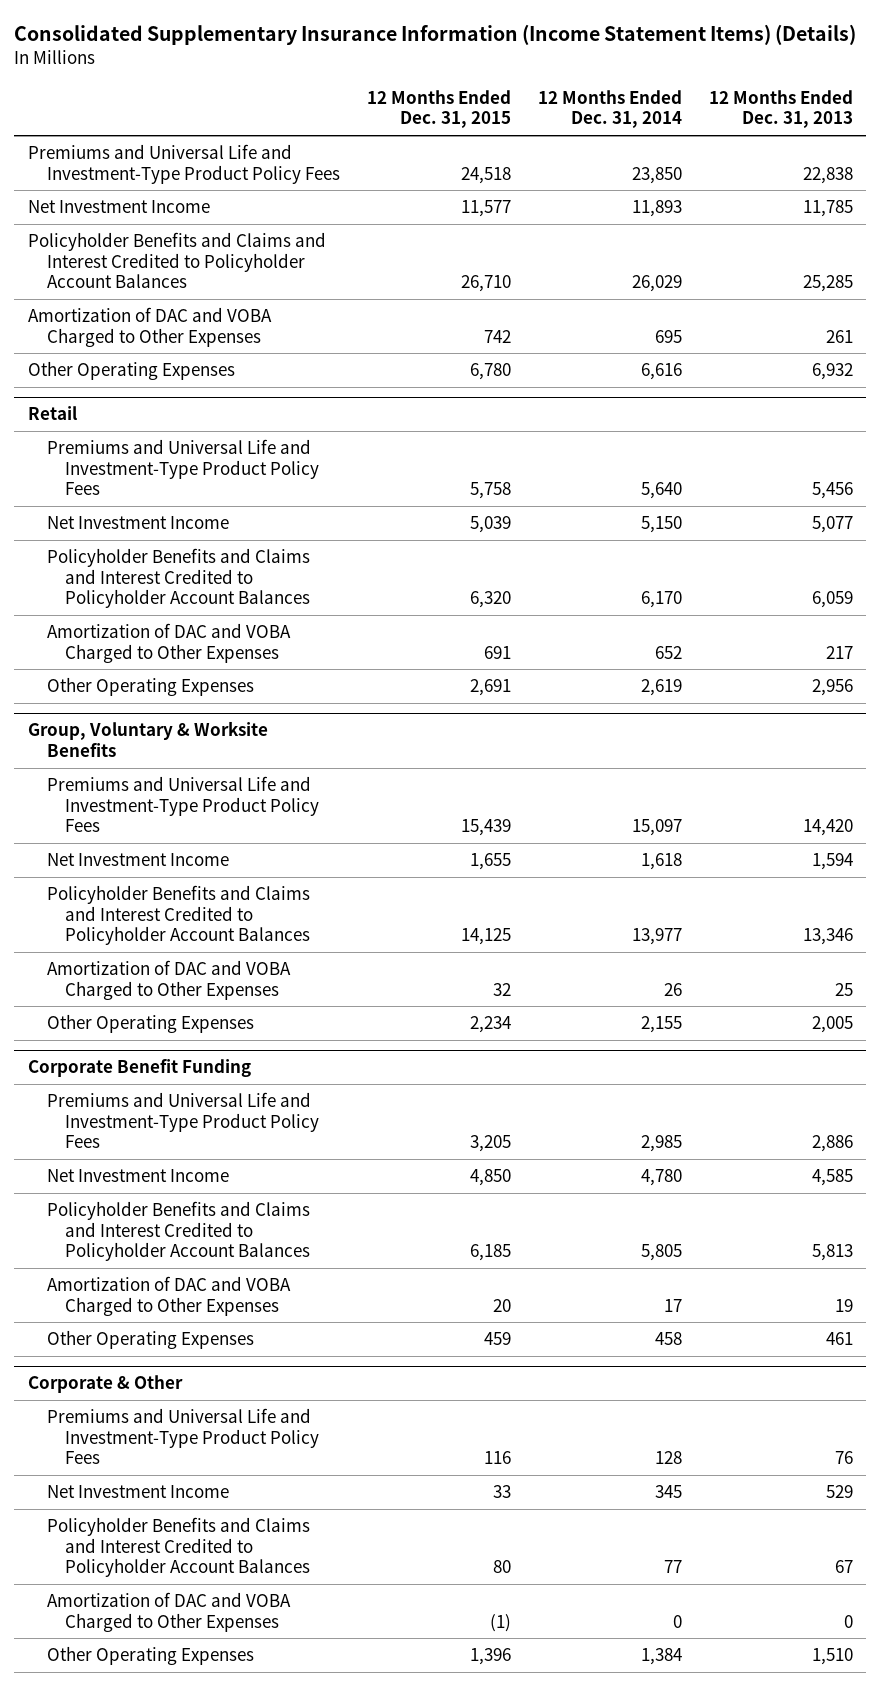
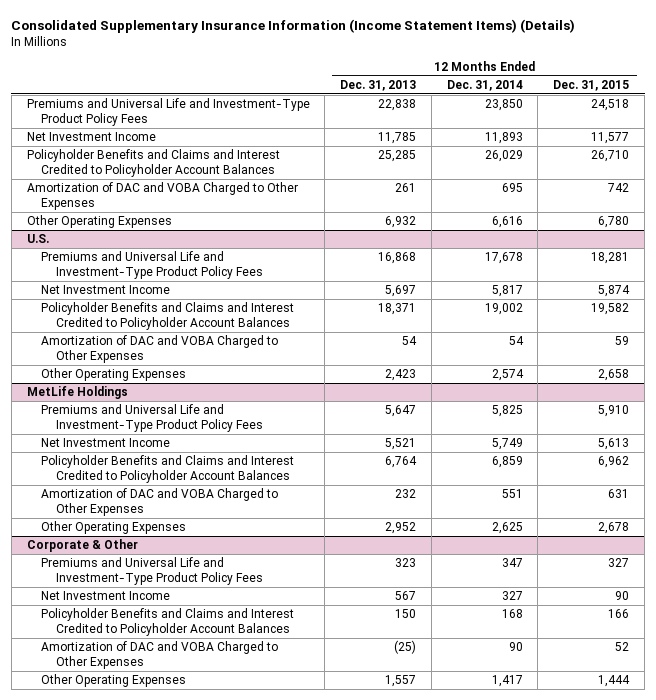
[27,406,77,421] Retail -> none
[27,721,268,758] Group, Voluntary & Worksite Benefits -> none
[27,1059,251,1078] Corporate Benefit Funding -> none
[46,1092,320,1149] Premiums and Universal Life and Investment-Type Product Policy Fees -> none
[46,1169,229,1183] Net Investment Income -> none
[46,1201,311,1262] Policyholder Benefits and Claims and Interest Credited to Policyholder Account Balances -> none
[46,1276,291,1316] Amortization of DAC and VOBA Charged to Other Expenses -> none
[46,1330,254,1350] Other Operating Expenses -> none
none -> [26,234,49,244] U.S.
[469,482,511,500] 5,758 -> [591,252,630,265] 18,281
[640,482,682,500] 5,640 -> [484,252,523,265] 17,678
[811,482,853,500] 5,456 -> [378,252,417,265] 16,868
[469,516,511,534] 5,039 -> [598,285,631,298] 5,874
[640,516,682,534] 5,150 -> [491,285,523,298] 5,817
[811,516,853,534] 5,077 -> [385,285,417,298] 5,697
[469,591,511,609] 6,320 -> [591,303,630,316] 19,582
[640,591,682,609] 6,170 -> [484,303,523,316] 19,002
[811,591,853,609] 6,059 -> [378,303,417,316] 18,371
[483,645,511,659] 691 -> [615,336,630,346] 59
[654,645,682,659] 652 -> [508,336,524,346] 54
[825,645,853,659] 217 -> [402,336,418,346] 54
[469,679,511,697] 2,691 -> [598,369,630,382] 2,658
[640,679,682,697] 2,619 -> [491,369,524,382] 2,574
[811,679,853,697] 2,956 -> [385,369,417,382] 2,423
none -> [26,386,128,400] MetLife Holdings
[460,819,511,837] 15,439 -> [598,405,630,418] 5,910
[631,819,682,837] 15,097 -> [491,405,523,418] 5,825
[802,819,853,837] 14,420 -> [385,405,417,418] 5,647
[469,853,511,871] 1,655 -> [598,438,630,451] 5,613
[640,853,682,871] 1,618 -> [491,438,523,451] 5,749
[811,853,853,871] 1,594 -> [385,438,417,451] 5,521
[460,928,511,946] 14,125 -> [598,456,630,469] 6,962
[631,928,682,946] 13,977 -> [491,456,523,469] 6,859
[802,928,853,946] 13,346 -> [385,456,418,469] 6,764
[492,982,511,996] 32 -> [608,489,630,499] 631
[663,982,682,996] 26 -> [501,489,523,499] 551
[834,982,853,996] 25 -> [395,489,417,499] 232
[469,1016,511,1034] 2,234 -> [598,522,630,535] 2,678
[640,1016,682,1034] 2,155 -> [491,522,523,535] 2,625
[811,1016,853,1034] 2,005 -> [385,522,417,535] 2,952
[483,1451,511,1465] 116 -> [608,558,630,568] 327
[654,1451,682,1465] 128 -> [501,558,523,568] 347
[834,1451,853,1465] 76 -> [395,558,417,568] 323
[492,1485,511,1499] 33 -> [615,591,630,601] 90
[654,1485,682,1499] 345 -> [501,591,523,601] 327
[825,1485,853,1499] 529 -> [395,591,417,601] 567
[492,1560,511,1574] 80 -> [608,609,630,619] 166
[663,1560,682,1574] 77 -> [501,609,523,619] 168
[834,1560,853,1574] 67 -> [395,609,417,619] 150
[489,1613,511,1632] (1) -> [615,642,630,652] 52
[672,1614,682,1628] 0 -> [508,642,523,652] 90
[843,1614,853,1628] 0 -> [394,640,417,655] (25)
[469,1648,511,1666] 1,396 -> [598,675,631,688] 1,444
[640,1648,682,1666] 1,384 -> [491,675,523,688] 1,417
[811,1648,853,1666] 1,510 -> [385,675,417,688] 1,557

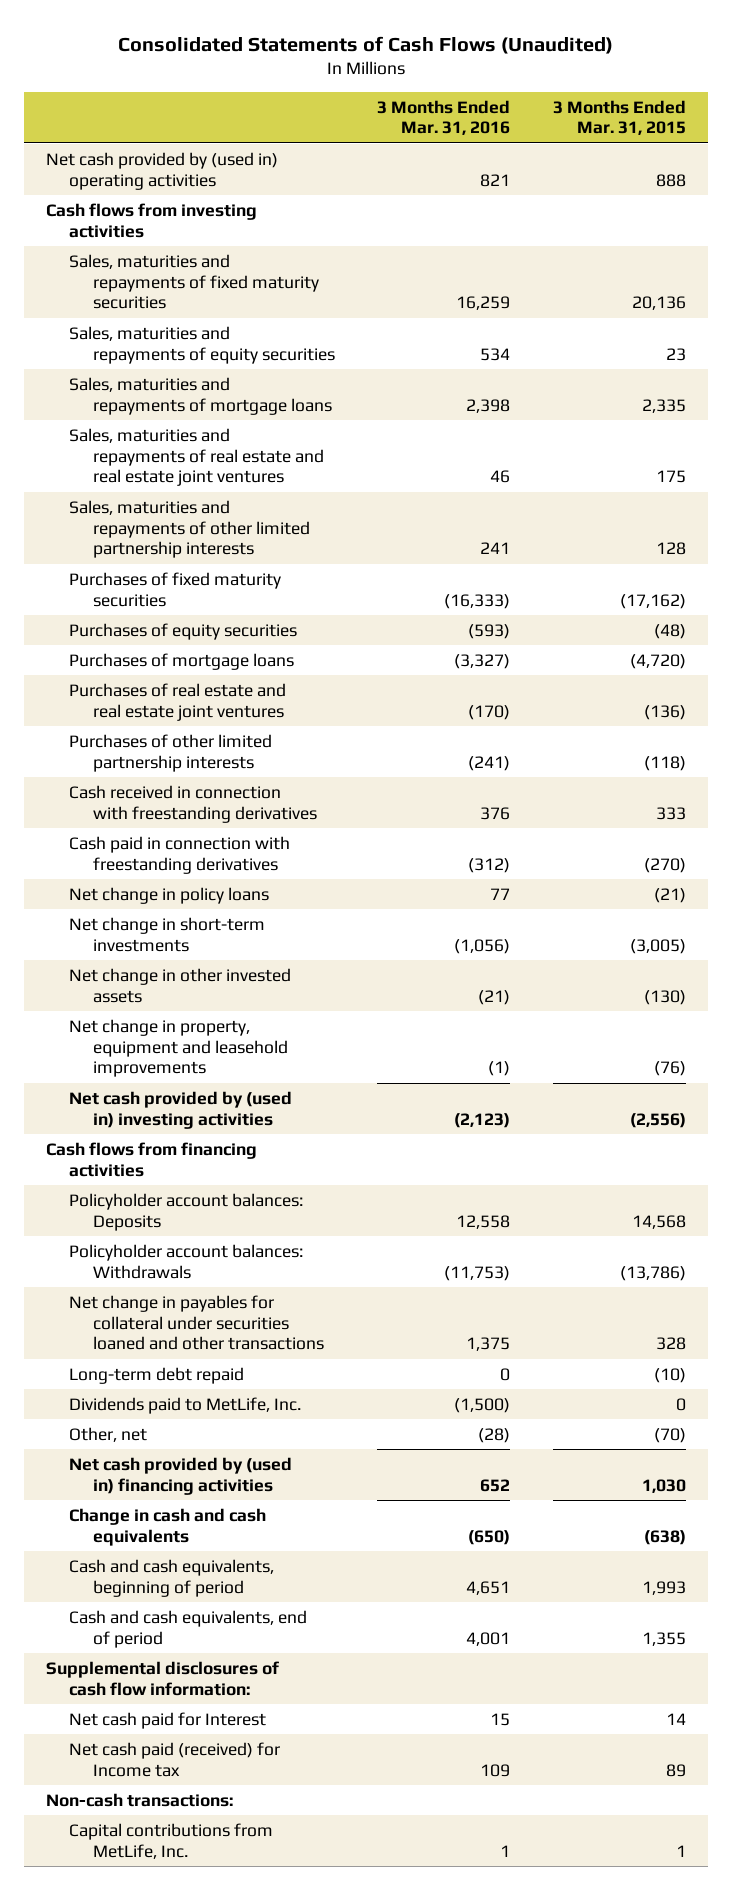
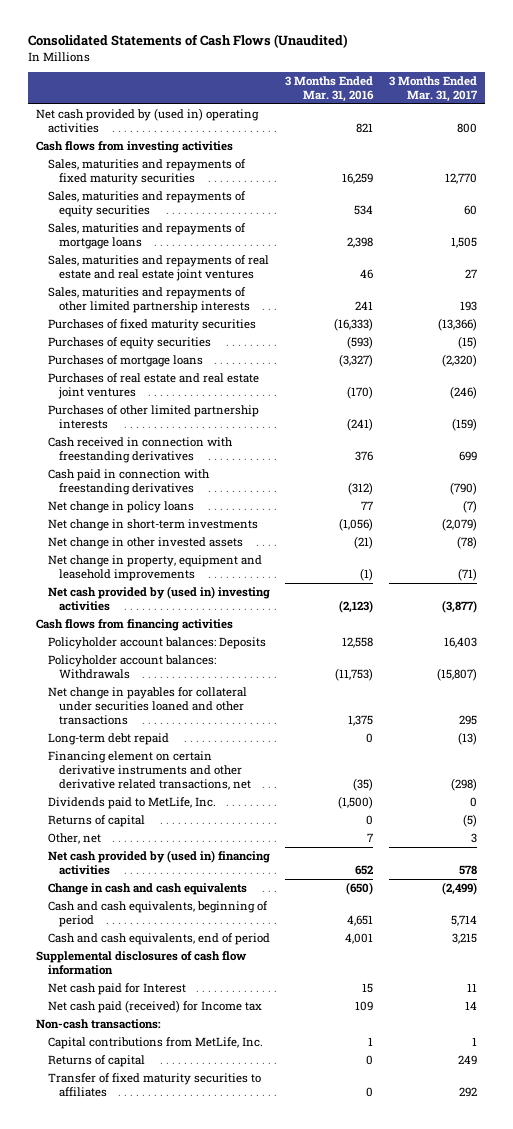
[553,99,687,136] 3 Months Ended Mar. 31, 2015 -> none
none -> [388,75,478,102] 3 Months Ended Mar. 31, 2017
none -> [47,750,252,791] Financing element on certain derivative instruments and other derivative related transactions, net
none -> [47,814,145,827] Returns of capital
[478,1427,511,1443] (28) -> [367,832,374,842] 7
[45,1660,279,1696] Supplemental disclosures of cash flow information: -> [35,950,247,976] Supplemental disclosures of cash flow information
none -> [47,1054,145,1067] Returns of capital
none -> [47,1072,261,1098] Transfer of fixed maturity securities to affiliates

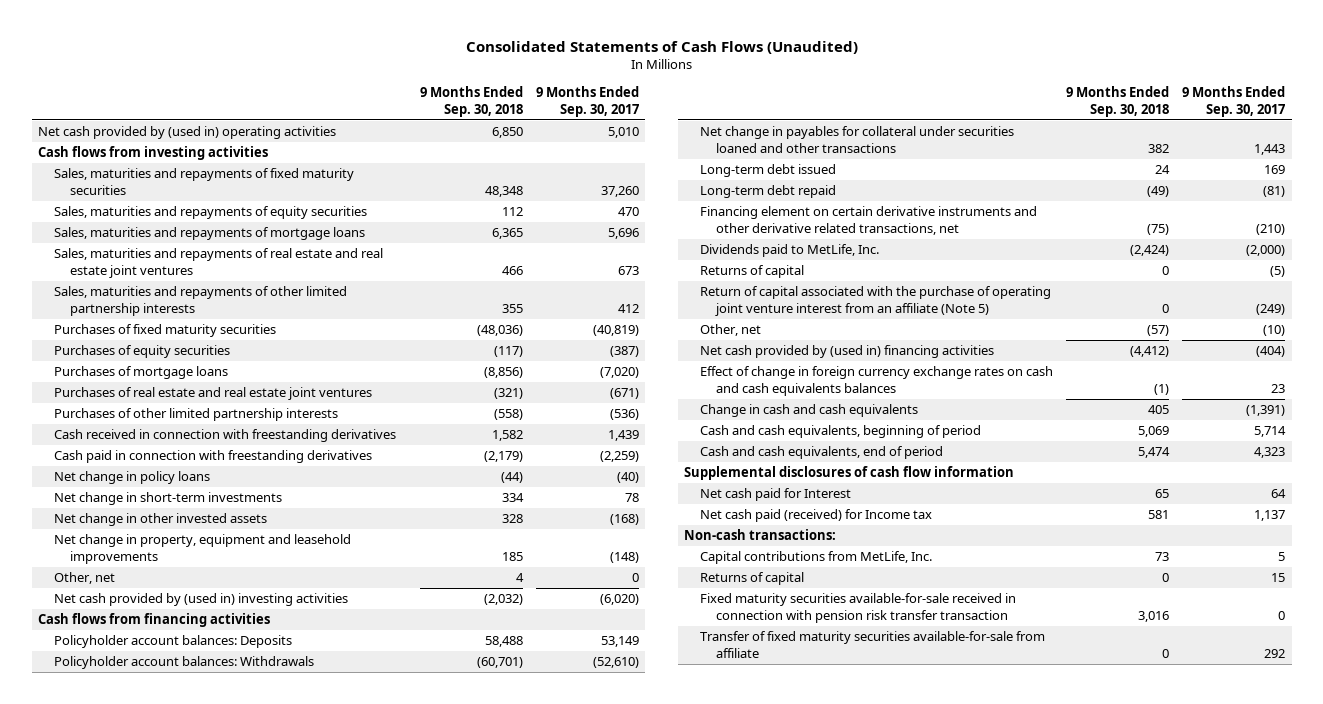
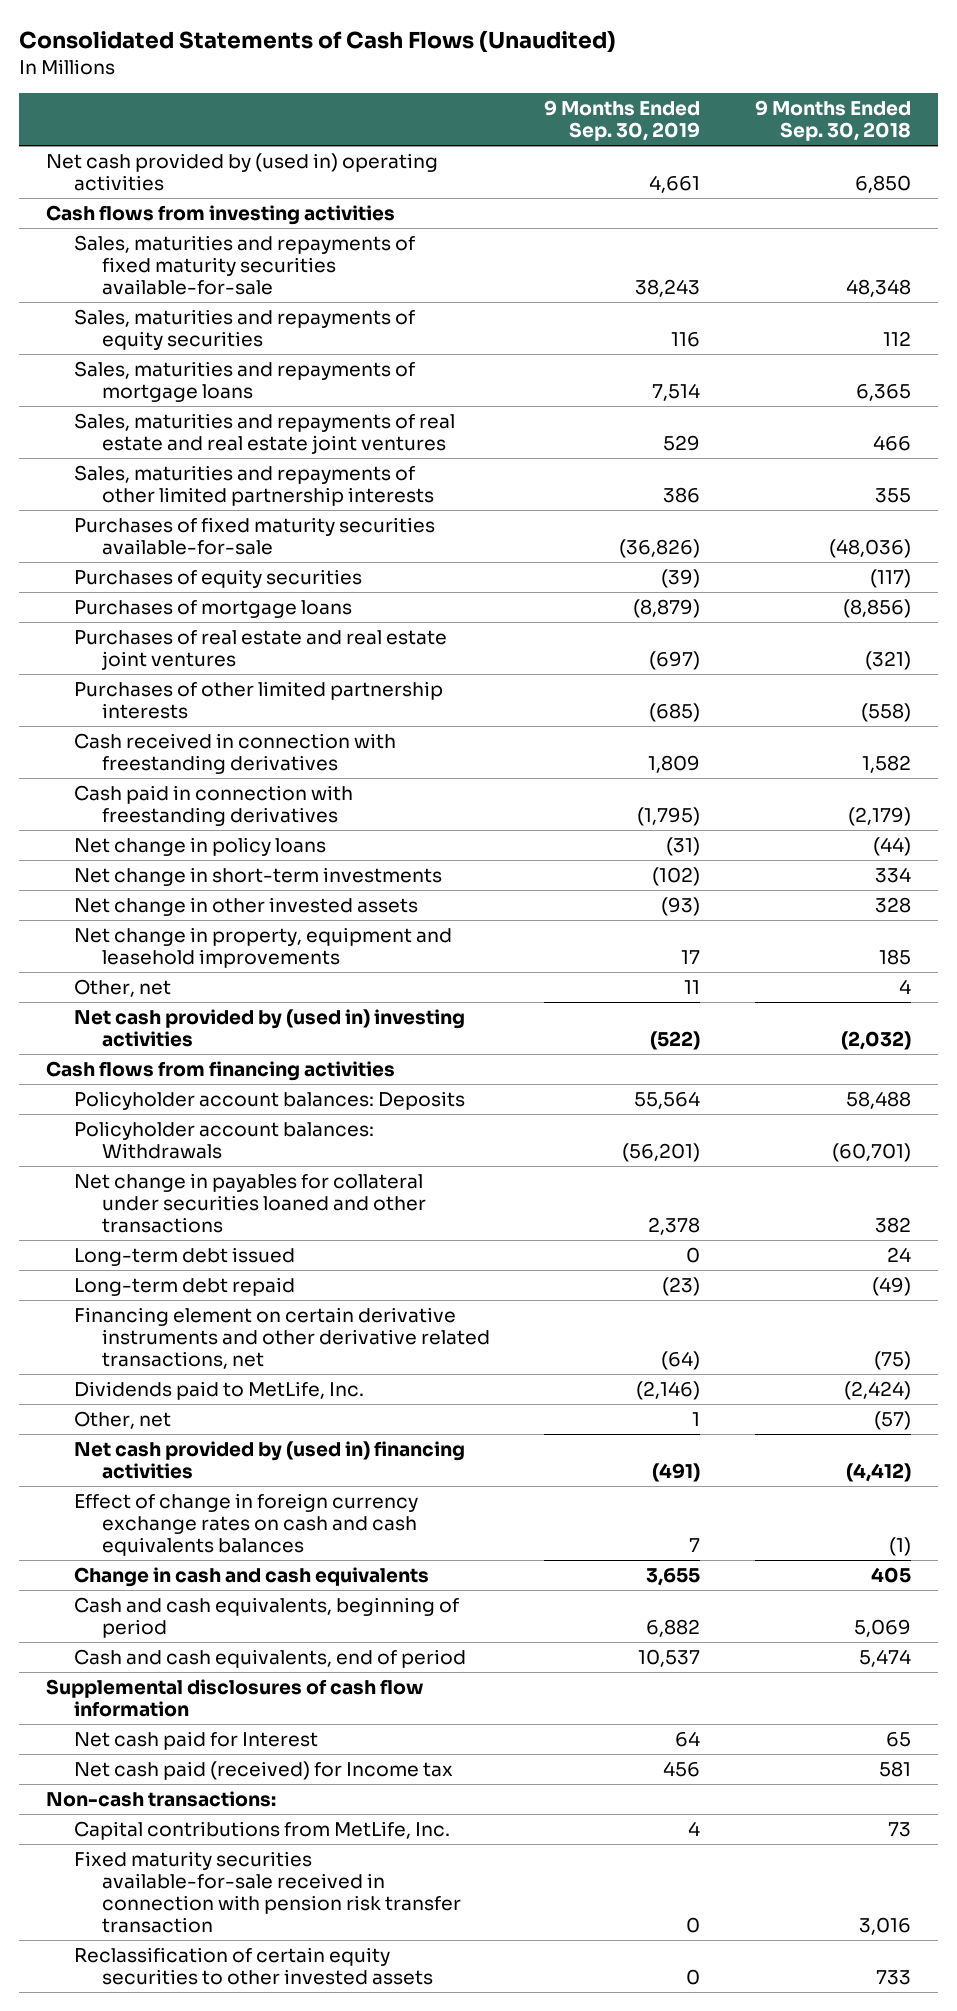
[535,86,639,117] 9 Months Ended Sep. 30, 2017 -> none
none -> [544,100,701,142] 9 Months Ended Sep. 30, 2019
[53,168,354,195] Sales, maturities and repayments of fixed maturity securities -> [73,235,415,296] Sales, maturities and repayments of fixed maturity securities available-for-sale
[53,324,276,338] Purchases of fixed maturity securities -> [73,517,435,556] Purchases of fixed maturity securities available-for-sale
[700,265,805,279] Returns of capital -> none
[700,286,1052,316] Return of capital associated with the purchase of operating joint venture interest from an affiliate (Note 5) -> none
[700,572,805,586] Returns of capital -> none
[700,631,1046,658] Transfer of fixed maturity securities available-for-sale from affiliate -> none
none -> [73,1947,433,1986] Reclassification of certain equity securities to other invested assets

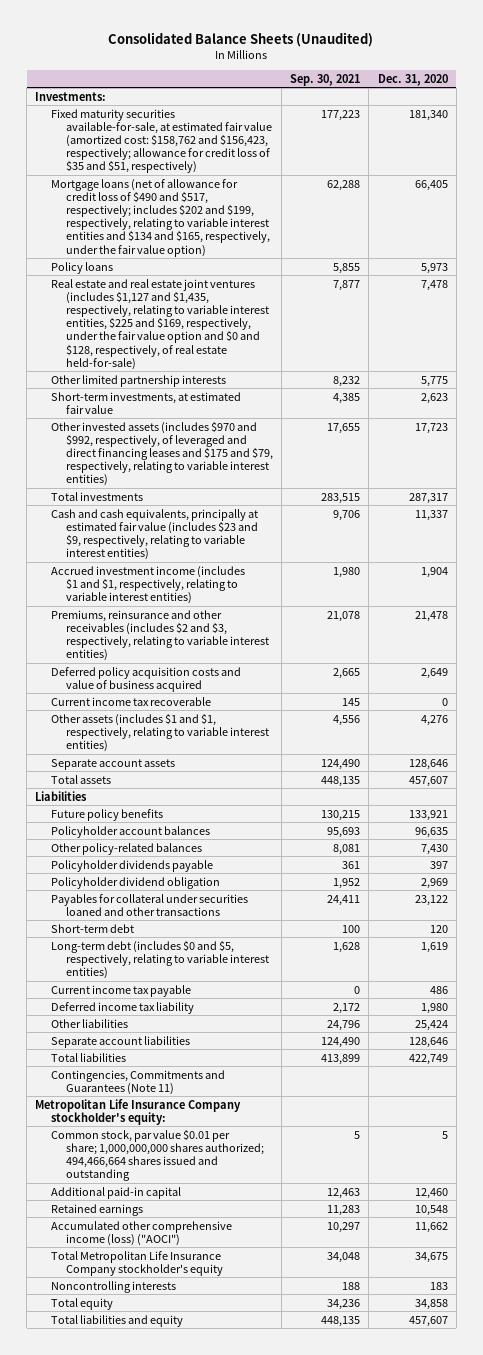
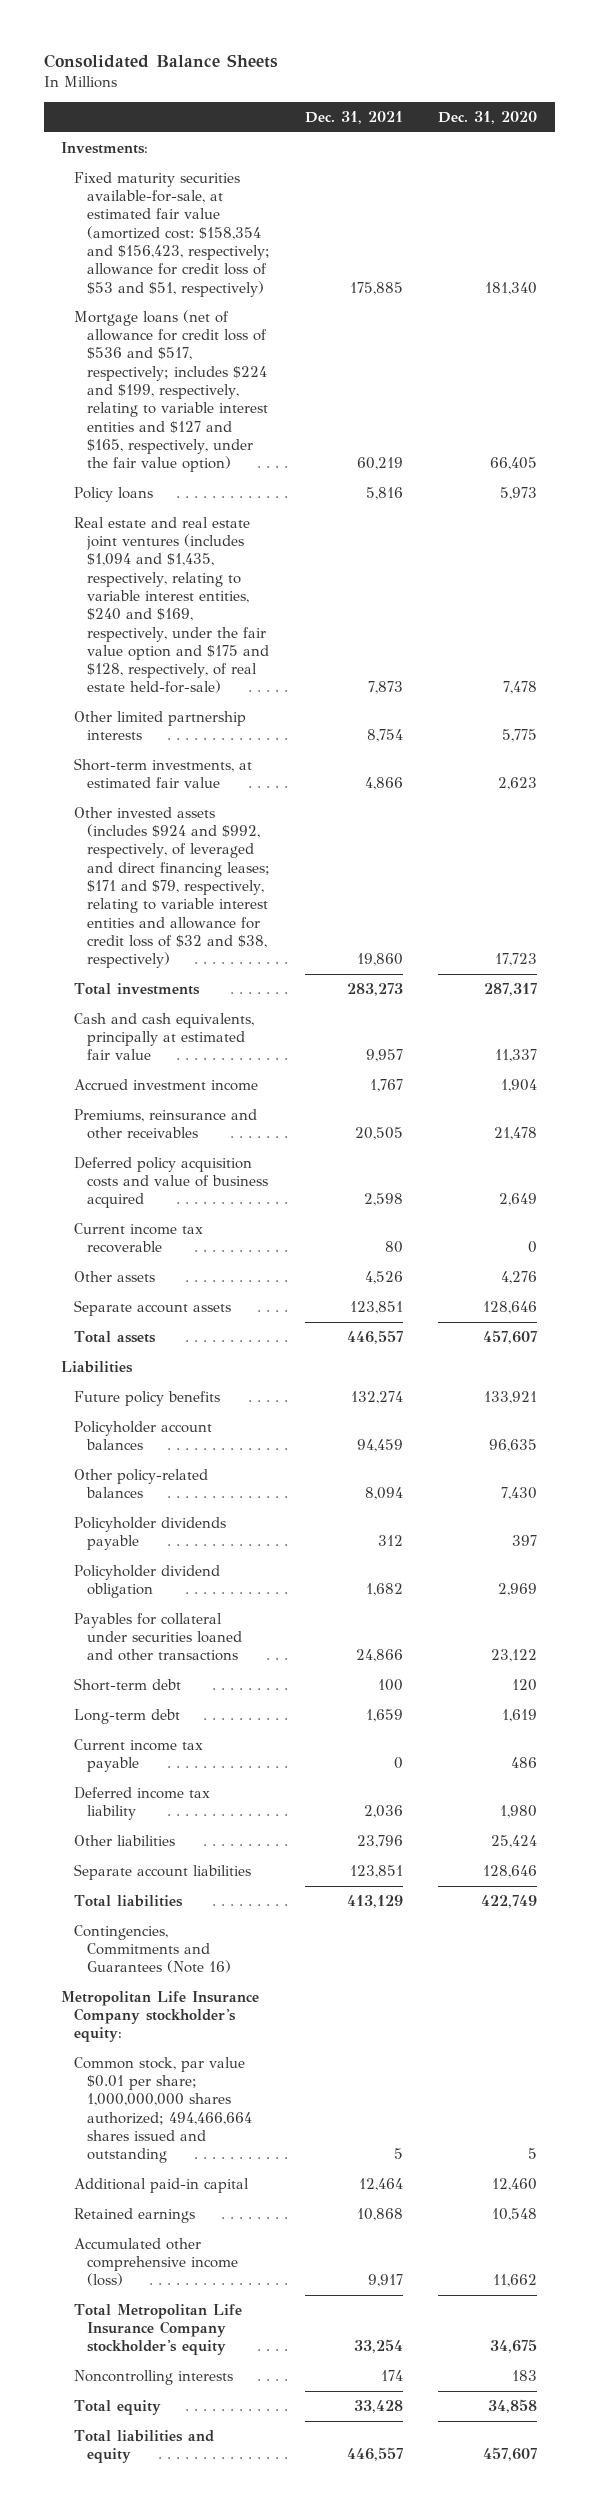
[108,32,374,48] Consolidated Balance Sheets (Unaudited) -> [43,54,278,69] Consolidated Balance Sheets
[290,73,361,86] Sep. 30, 2021 -> none
none -> [305,111,404,125] Dec. 31, 2021
[50,108,273,174] Fixed maturity securities available-for-sale, at estimated fair value (amortized cost: $158,762 and $156,423, respectively; allowance for credit loss of $35 and $51, respectively) -> [74,171,271,297] Fixed maturity securities available-for-sale, at estimated fair value (amortized cost: $158,354 and $156,423, respectively; allowance for credit loss of $53 and $51, respectively)
[50,178,271,257] Mortgage loans (net of allowance for credit loss of $490 and $517, respectively; includes $202 and $199, respectively, relating to variable interest entities and $134 and $165, respectively, under the fair value option) -> [74,309,269,473] Mortgage loans (net of allowance for credit loss of $536 and $517, respectively; includes $224 and $199, respectively, relating to variable interest entities and $127 and $165, respectively, under the fair value option)
[50,278,270,370] Real estate and real estate joint ventures (includes $1,127 and $1,435, respectively, relating to variable interest entities, $225 and $169, respectively, under the fair value option and $0 and $128, respectively, of real estate held-for-sale) -> [74,516,270,694] Real estate and real estate joint ventures (includes $1,094 and $1,435, respectively, relating to variable interest entities, $240 and $169, respectively, under the fair value option and $175 and $128, respectively, of real estate held-for-sale)
[50,420,274,487] Other invested assets (includes $970 and $992, respectively, of leveraged and direct financing leases and $175 and $79, respectively, relating to variable interest entities) -> [74,806,271,969] Other invested assets (includes $924 and $992, respectively, of leveraged and direct financing leases; $171 and $79, respectively, relating to variable interest entities and allowance for credit loss of $32 and $38, respectively)
[50,508,259,561] Cash and cash equivalents, principally at estimated fair value (includes $23 and $9, respectively, relating to variable interest entities) -> [74,1012,255,1061] Cash and cash equivalents, principally at estimated fair value
[50,565,245,605] Accrued investment income (includes $1 and $1, respectively, relating to variable interest entities) -> [74,1078,259,1091] Accrued investment income
[50,609,270,662] Premiums, reinsurance and other receivables (includes $2 and $3, respectively, relating to variable interest entities) -> [74,1108,258,1140] Premiums, reinsurance and other receivables
[50,712,270,753] Other assets (includes $1 and $1, respectively, relating to variable interest entities) -> [74,1270,156,1282] Other assets
[50,939,270,980] Long-term debt (includes $0 and $5, respectively, relating to variable interest entities) -> [74,1708,181,1724] Long-term debt
[50,1069,225,1095] Contingencies, Commitments and Guarantees (Note 11) -> [74,1924,232,1974] Contingencies, Commitments and Guarantees (Note 16)
[50,1220,232,1246] Accumulated other comprehensive income (loss) ("AOCI") -> [74,2237,239,2287] Accumulated other comprehensive income (loss)

